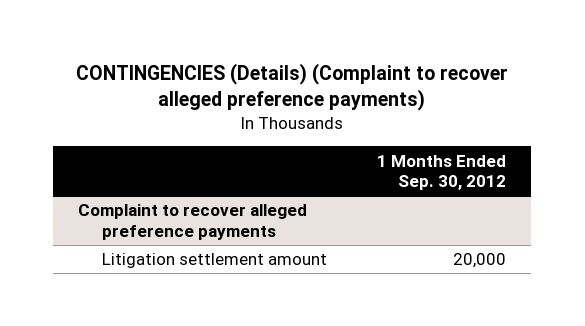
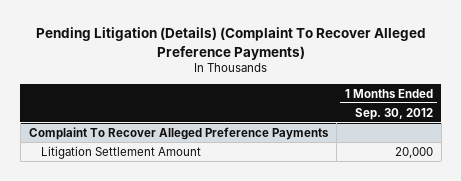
[76,62,509,112] CONTINGENCIES (Details) (Complaint to recover alleged preference payments) -> [35,27,426,60] Pending Litigation (Details) (Complaint To Recover Alleged Preference Payments)
[78,204,308,240] Complaint to recover alleged preference payments -> [28,126,329,140] Complaint To Recover Alleged Preference Payments
[101,253,327,269] Litigation settlement amount -> [40,145,201,159] Litigation Settlement Amount

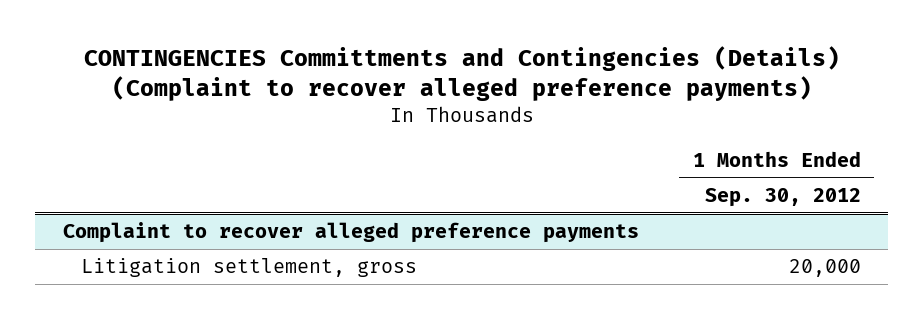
[35,27,426,60] Pending Litigation (Details) (Complaint To Recover Alleged Preference Payments) -> [83,45,840,102] CONTINGENCIES Committments and Contingencies (Details) (Complaint to recover alleged preference payments)
[28,126,329,140] Complaint To Recover Alleged Preference Payments -> [62,222,639,244] Complaint to recover alleged preference payments
[40,145,201,159] Litigation Settlement Amount -> [81,258,418,278] Litigation settlement, gross

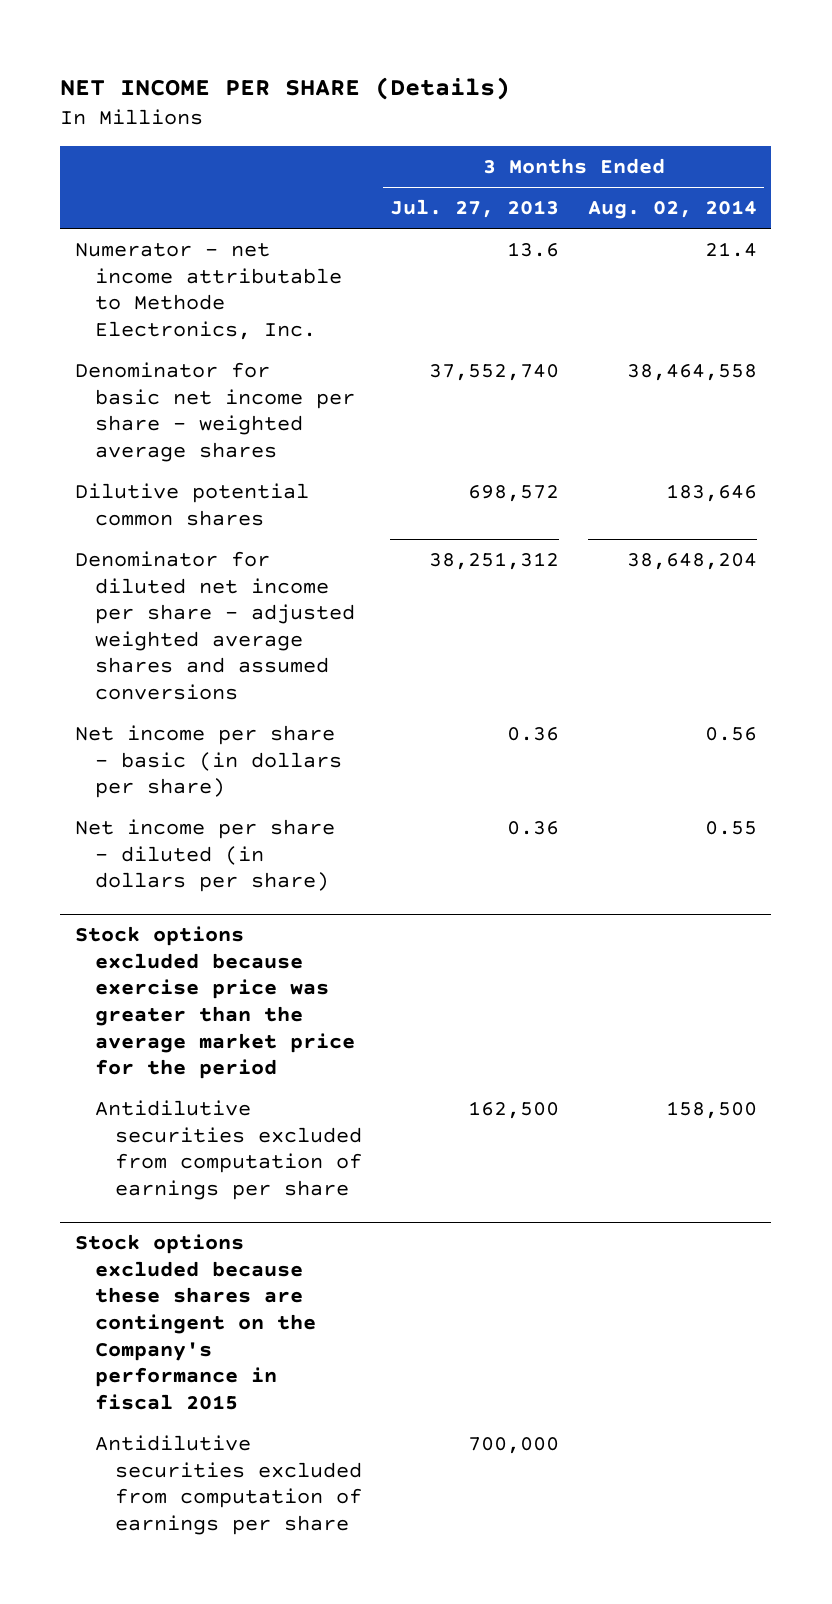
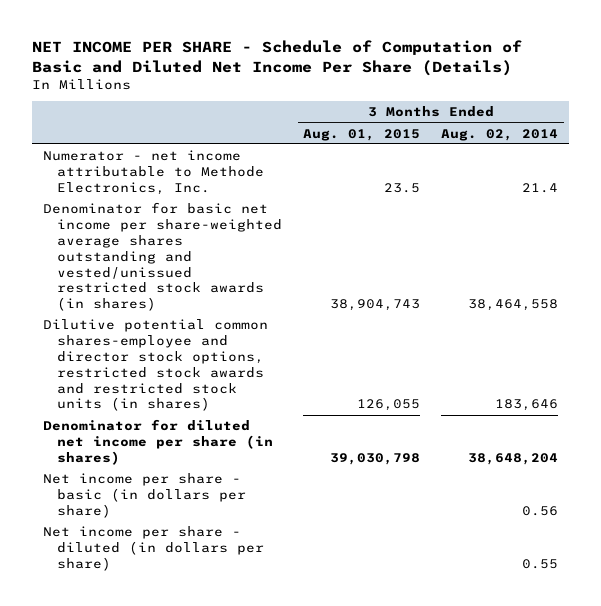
[60,76,511,100] NET INCOME PER SHARE (Details) -> [32,39,523,76] NET INCOME PER SHARE - Schedule of Computation of Basic and Diluted Net Income Per Share (Details)
[390,199,560,219] Jul. 27, 2013 -> none
none -> [303,128,421,141] Aug. 01, 2015
[74,361,355,462] Denominator for basic net income per share - weighted average shares -> [42,202,282,312] Denominator for basic net income per share-weighted average shares outstanding and vested/unissued restricted stock awards (in shares)
[74,482,309,526] Dilutive potential common shares -> [42,319,268,412] Dilutive potential common shares-employee and director stock options, restricted stock awards and restricted stock units (in shares)
[74,550,355,701] Denominator for diluted net income per share - adjusted weighted average shares and assumed conversions -> [42,419,273,465] Denominator for diluted net income per share (in shares)
[74,926,355,1080] Stock options excluded because exercise price was greater than the average market price for the period -> none
[94,1099,362,1200] Antidilutive securities excluded from computation of earnings per share -> none
[74,1234,316,1410] Stock options excluded because these shares are contingent on the Company's performance in fiscal 2015 -> none
[94,1434,362,1535] Antidilutive securities excluded from computation of earnings per share -> none

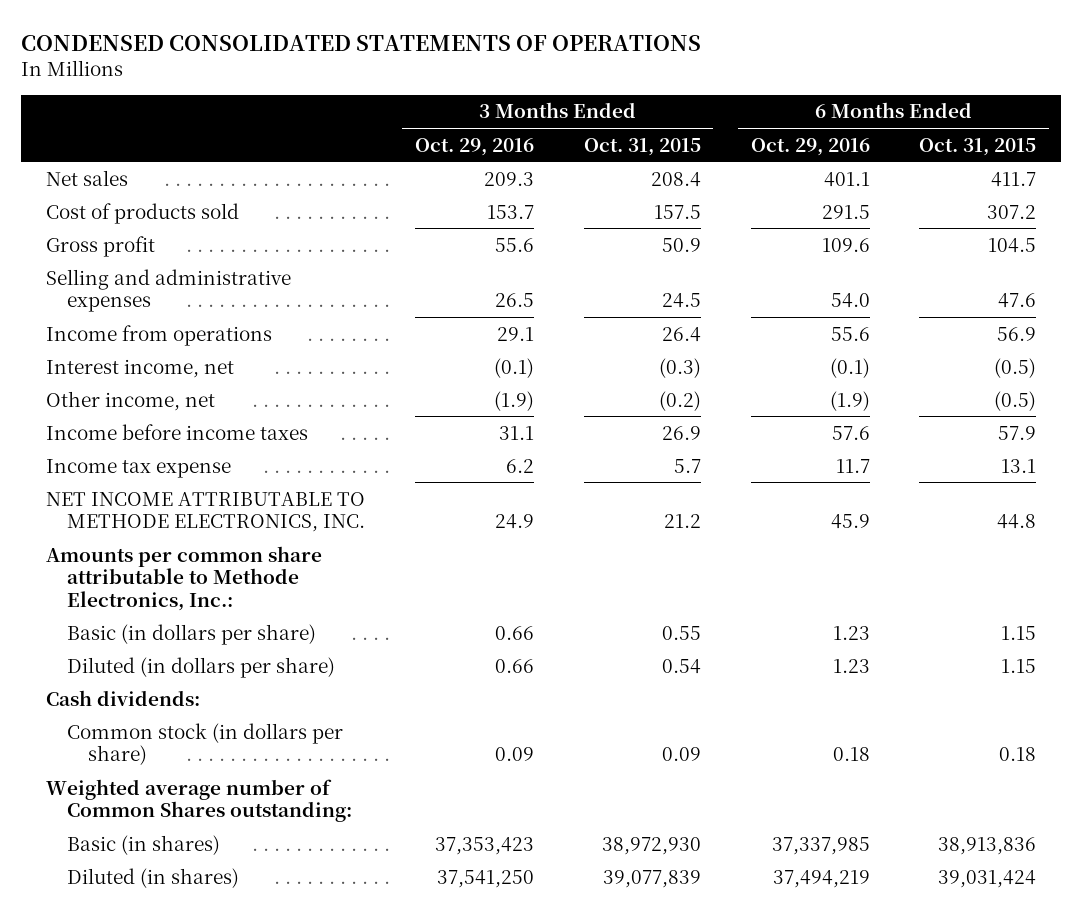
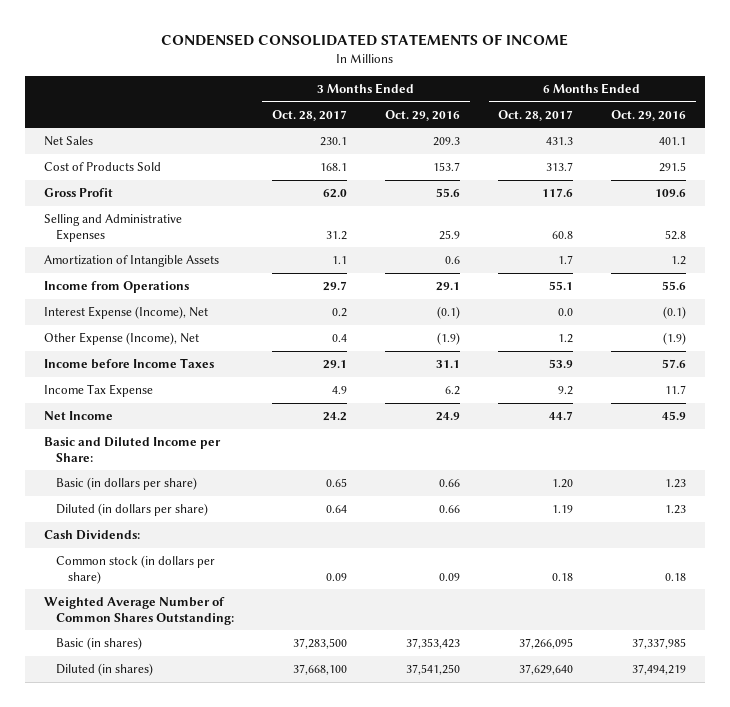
[21,34,702,51] CONDENSED CONSOLIDATED STATEMENTS OF OPERATIONS -> [161,33,569,46] CONDENSED CONSOLIDATED STATEMENTS OF INCOME
[583,137,701,156] Oct. 31, 2015 -> none
[919,137,1037,156] Oct. 31, 2015 -> none
none -> [271,109,347,121] Oct. 28, 2017
none -> [498,109,574,121] Oct. 28, 2017
[46,169,129,186] Net sales -> [43,136,93,147] Net Sales
[46,202,240,224] Cost of products sold -> [43,162,161,172] Cost of Products Sold
[46,235,156,257] Gross profit -> [43,188,113,198] Gross Profit
[46,268,292,313] Selling and administrative expenses -> [43,214,182,242] Selling and Administrative Expenses
[494,293,534,308] 26.5 -> [438,229,460,240] 25.9
[830,293,870,309] 54.0 -> [665,229,687,240] 52.8
none -> [43,255,219,268] Amortization of Intangible Assets
[46,324,273,346] Income from operations -> [43,281,189,294] Income from Operations
[46,358,235,378] Interest income, net -> [43,306,208,320] Interest Expense (Income), Net
[46,390,216,411] Other income, net -> [43,332,199,346] Other Expense (Income), Net
[46,423,309,440] Income before income taxes -> [43,358,214,370] Income before Income Taxes
[46,458,232,478] Income tax expense -> [43,384,153,398] Income Tax Expense
[46,491,366,533] NET INCOME ATTRIBUTABLE TO METHODE ELECTRONICS, INC. -> [43,411,113,421] Net Income
[46,545,323,611] Amounts per common share attributable to Methode Electronics, Inc.: -> [43,437,221,462] Basic and Diluted Income per Share:
[46,689,201,706] Cash dividends: -> [43,530,140,541] Cash Dividends:
[46,778,353,823] Weighted average number of Common Shares outstanding: -> [43,597,234,625] Weighted Average Number of Common Shares Outstanding:

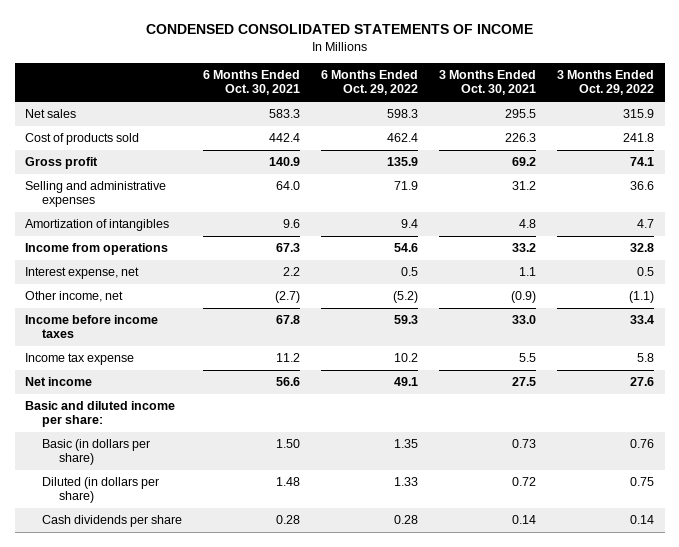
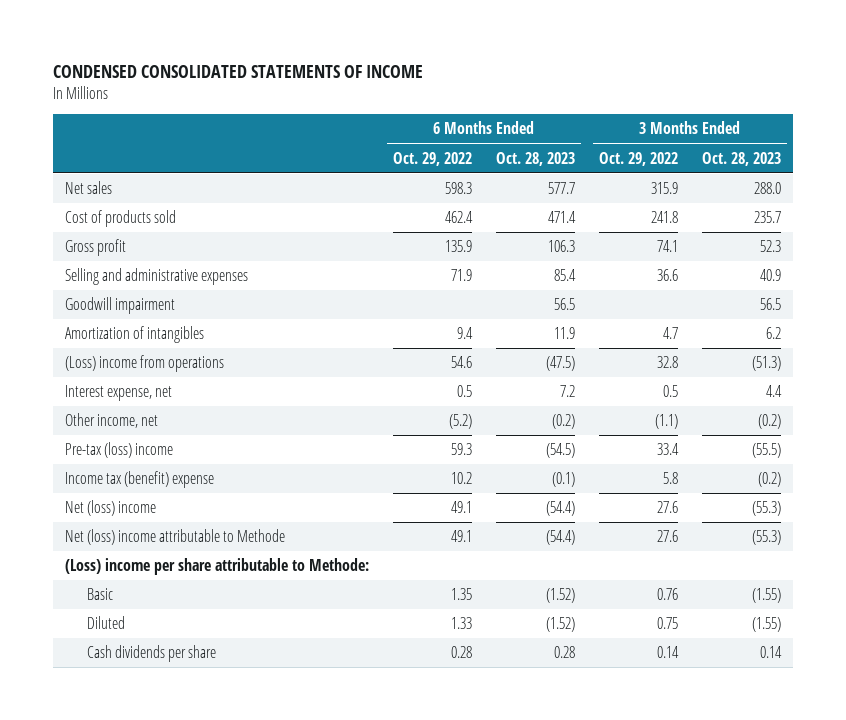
[203,70,301,96] 6 Months Ended Oct. 30, 2021 -> none
[439,70,537,96] 3 Months Ended Oct. 30, 2021 -> none
none -> [496,151,576,166] Oct. 28, 2023
none -> [701,151,781,166] Oct. 28, 2023
none -> [65,297,176,315] Goodwill impairment
[25,243,169,256] Income from operations -> [65,355,225,373] (Loss) income from operations
[25,315,159,339] Income before income taxes -> [65,442,174,459] Pre-tax (loss) income
[25,353,135,366] Income tax expense -> [65,471,215,489] Income tax (benefit) expense
none -> [65,500,157,517] Net (loss) income
[25,377,93,387] Net income -> [65,529,286,546] Net (loss) income attributable to Methode
[25,401,176,428] Basic and diluted income per share: -> [65,558,370,576] (Loss) income per share attributable to Methode:
[42,439,151,466] Basic (in dollars per share) -> [86,588,113,601] Basic
[42,477,160,504] Diluted (in dollars per share) -> [86,616,125,630] Diluted

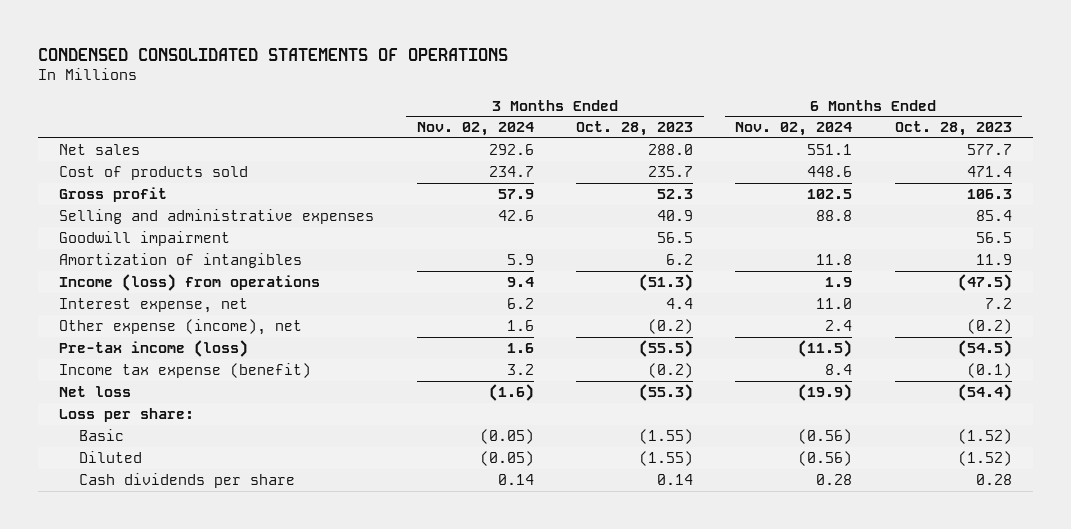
[53,64,424,78] CONDENSED CONSOLIDATED STATEMENTS OF INCOME -> [38,47,509,61] CONDENSED CONSOLIDATED STATEMENTS OF OPERATIONS
[393,151,473,166] Oct. 29, 2022 -> none
[598,151,678,166] Oct. 29, 2022 -> none
none -> [416,122,534,137] Nov. 02, 2024
none -> [735,122,853,137] Nov. 02, 2024
[65,355,225,373] (Loss) income from operations -> [59,273,321,291] Income (loss) from operations
[65,529,286,546] Net (loss) income attributable to Methode -> none
[65,413,159,429] Other income, net -> [59,318,303,335] Other expense (income), net
[65,442,174,459] Pre-tax (loss) income -> [59,339,249,357] Pre-tax income (loss)
[65,471,215,489] Income tax (benefit) expense -> [59,362,312,378] Income tax expense (benefit)
[65,500,157,517] Net (loss) income -> [59,385,132,397] Net loss
[65,558,370,576] (Loss) income per share attributable to Methode: -> [59,407,195,422] Loss per share:

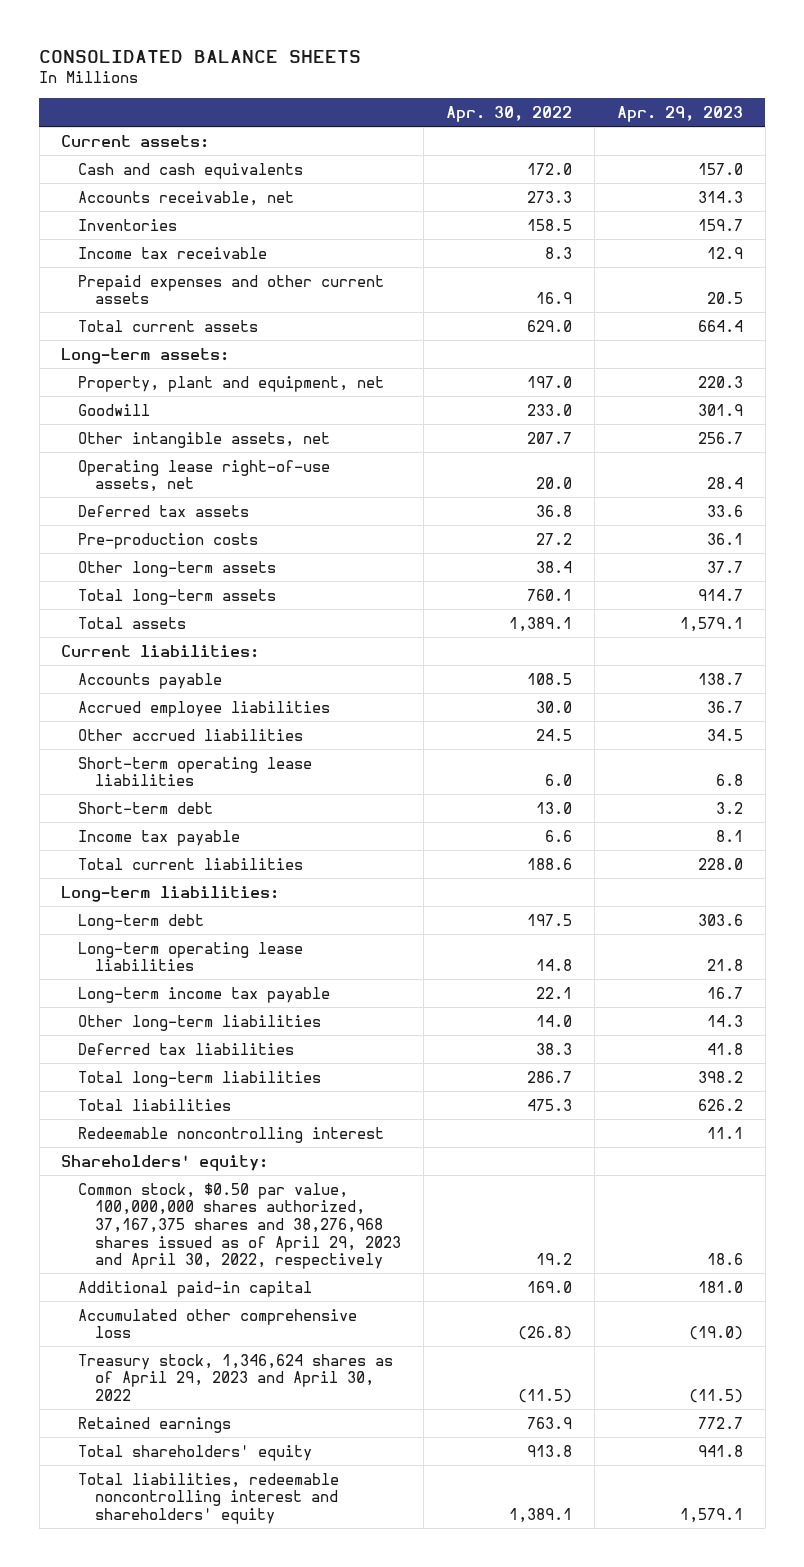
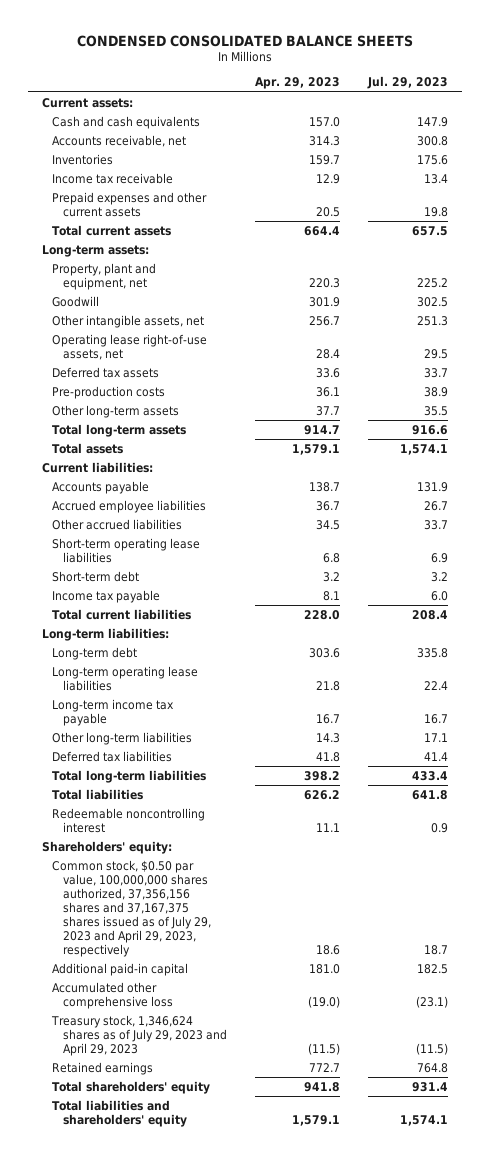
[39,49,362,63] CONSOLIDATED BALANCE SHEETS -> [76,34,413,47] CONDENSED CONSOLIDATED BALANCE SHEETS
[446,106,573,123] Apr. 30, 2022 -> none
none -> [366,76,448,90] Jul. 29, 2023
[78,1182,402,1270] Common stock, $0.50 par value, 100,000,000 shares authorized, 37,167,375 shares and 38,276,968 shares issued as of April 29, 2023 and April 30, 2022, respectively -> [52,859,212,957] Common stock, $0.50 par value, 100,000,000 shares authorized, 37,356,156 shares and 37,167,375 shares issued as of July 29, 2023 and April 29, 2023, respectively
[78,1353,394,1401] Treasury stock, 1,346,624 shares as of April 29, 2023 and April 30, 2022 -> [51,1014,228,1056] Treasury stock, 1,346,624 shares as of July 29, 2023 and April 29, 2023
[78,1472,340,1524] Total liabilities, redeemable noncontrolling interest and shareholders' equity -> [52,1099,188,1127] Total liabilities and shareholders' equity

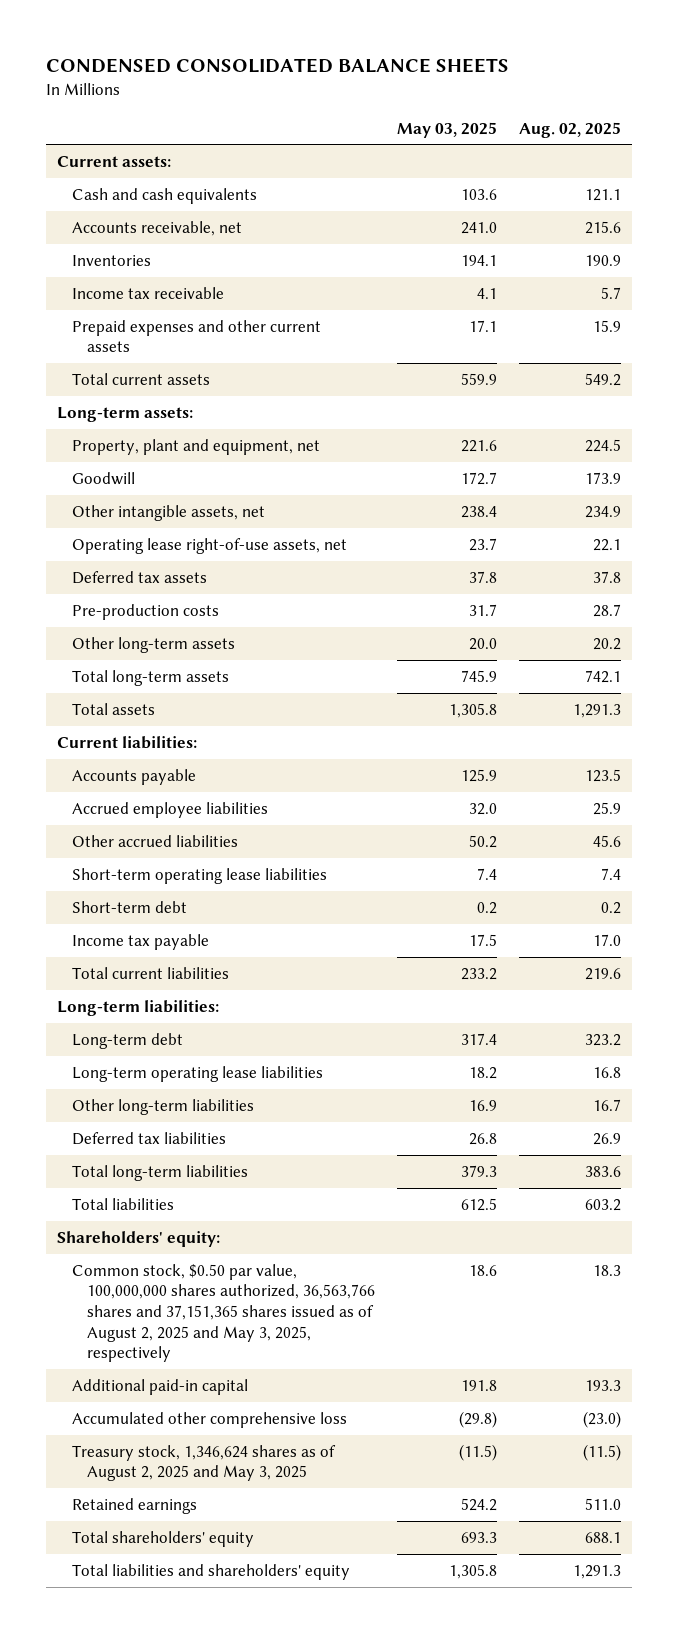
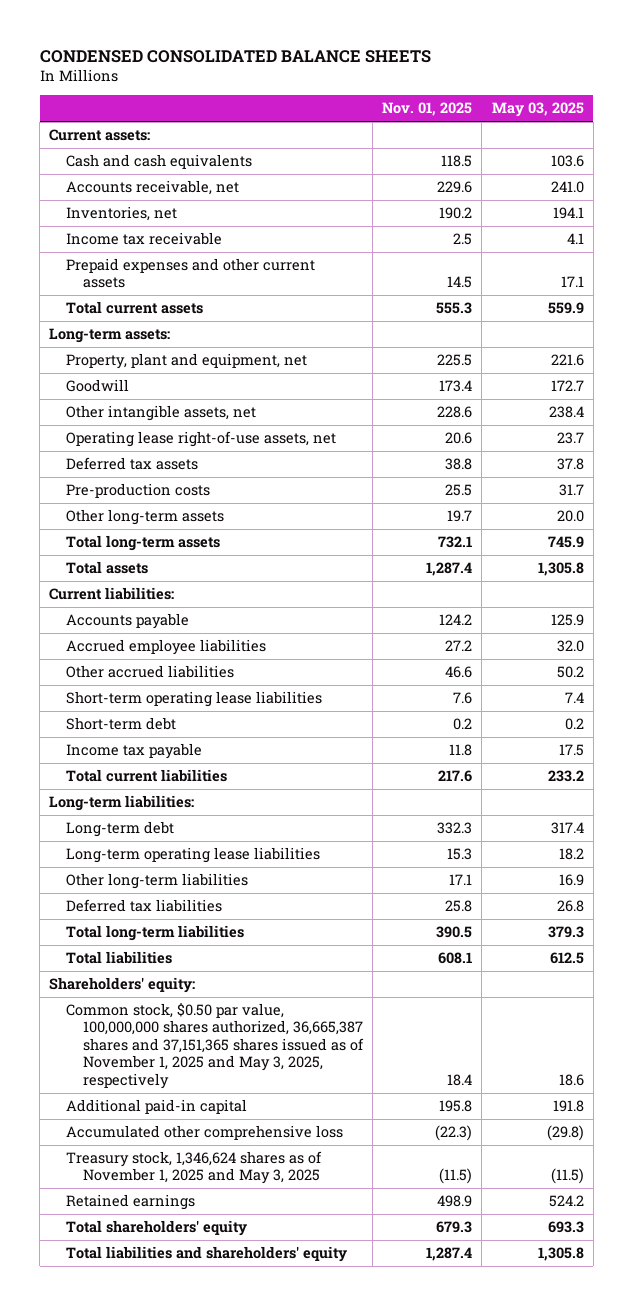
[519,121,622,138] Aug. 02, 2025 -> none
none -> [382,102,473,117] Nov. 01, 2025
[71,254,151,266] Inventories -> [66,205,178,221] Inventories, net
[71,1263,375,1363] Common stock, $0.50 par value, 100,000,000 shares authorized, 36,563,766 shares and 37,151,365 shares issued as of August 2, 2025 and May 3, 2025, respectively -> [66,1002,365,1089] Common stock, $0.50 par value, 100,000,000 shares authorized, 36,665,387 shares and 37,151,365 shares issued as of November 1, 2025 and May 3, 2025, respectively
[71,1444,336,1482] Treasury stock, 1,346,624 shares as of August 2, 2025 and May 3, 2025 -> [66,1150,323,1185] Treasury stock, 1,346,624 shares as of November 1, 2025 and May 3, 2025

